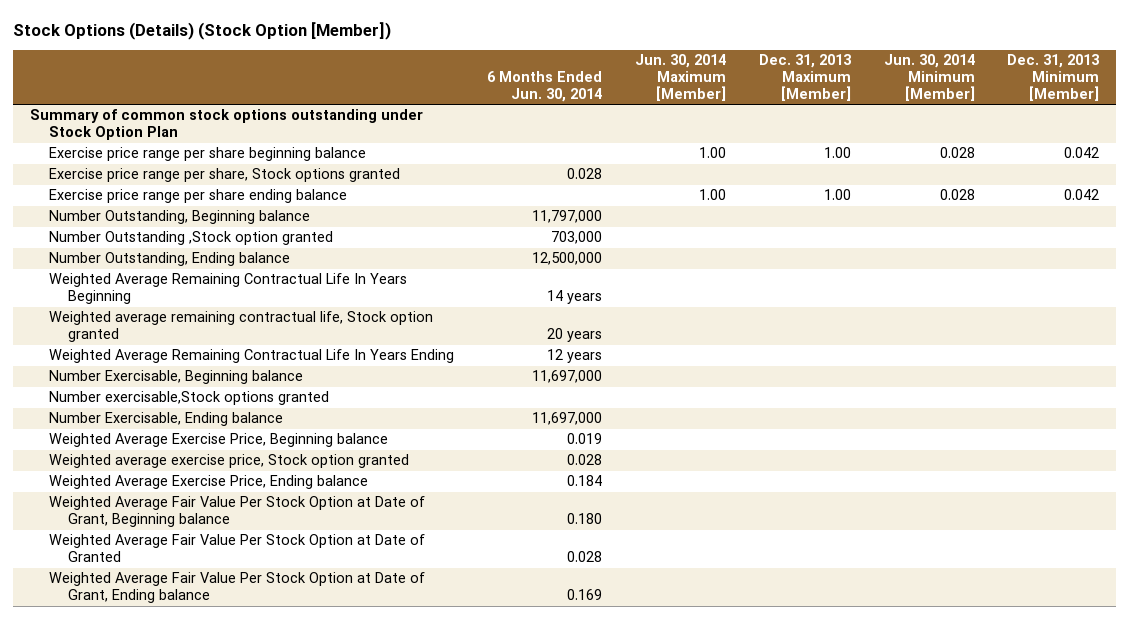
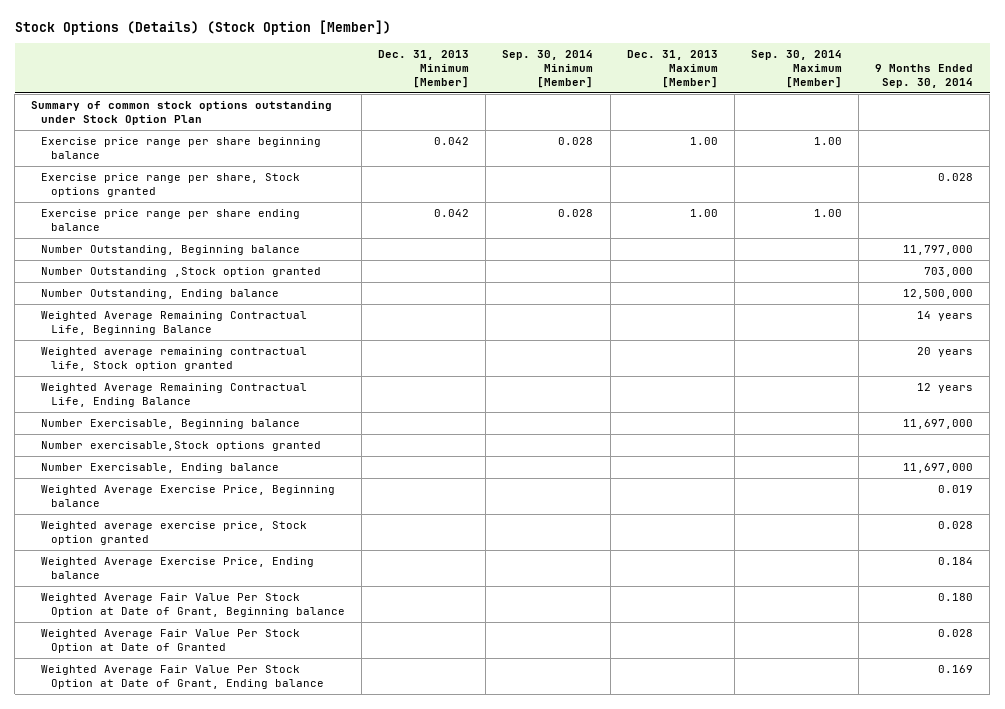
[486,71,602,102] 6 Months Ended Jun. 30, 2014 -> none
[634,54,726,101] Jun. 30, 2014 Maximum [Member] -> none
[883,54,975,101] Jun. 30, 2014 Minimum [Member] -> none
none -> [502,49,594,89] Sep. 30, 2014 Minimum [Member]
none -> [750,49,842,89] Sep. 30, 2014 Maximum [Member]
none -> [875,64,974,89] 9 Months Ended Sep. 30, 2014
[48,273,407,305] Weighted Average Remaining Contractual Life In Years Beginning -> [41,310,308,335] Weighted Average Remaining Contractual Life, Beginning Balance
[48,349,454,364] Weighted Average Remaining Contractual Life In Years Ending -> [41,382,308,407] Weighted Average Remaining Contractual Life, Ending Balance

